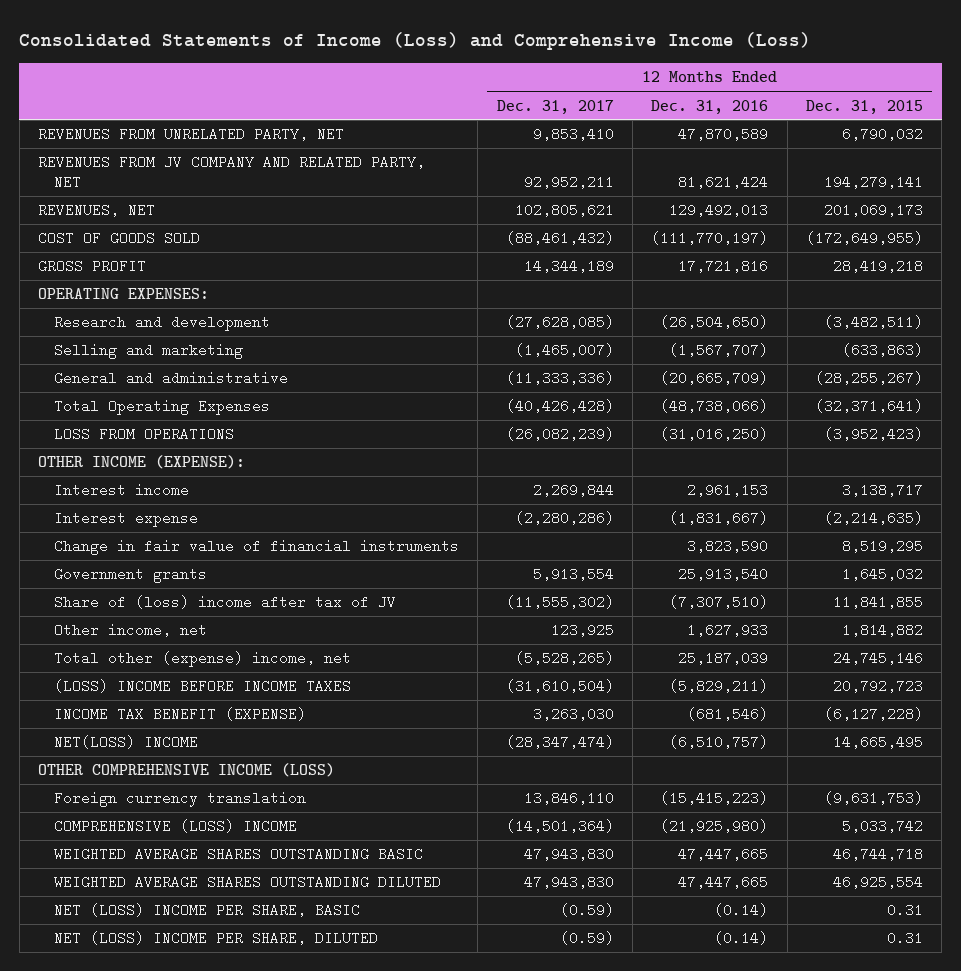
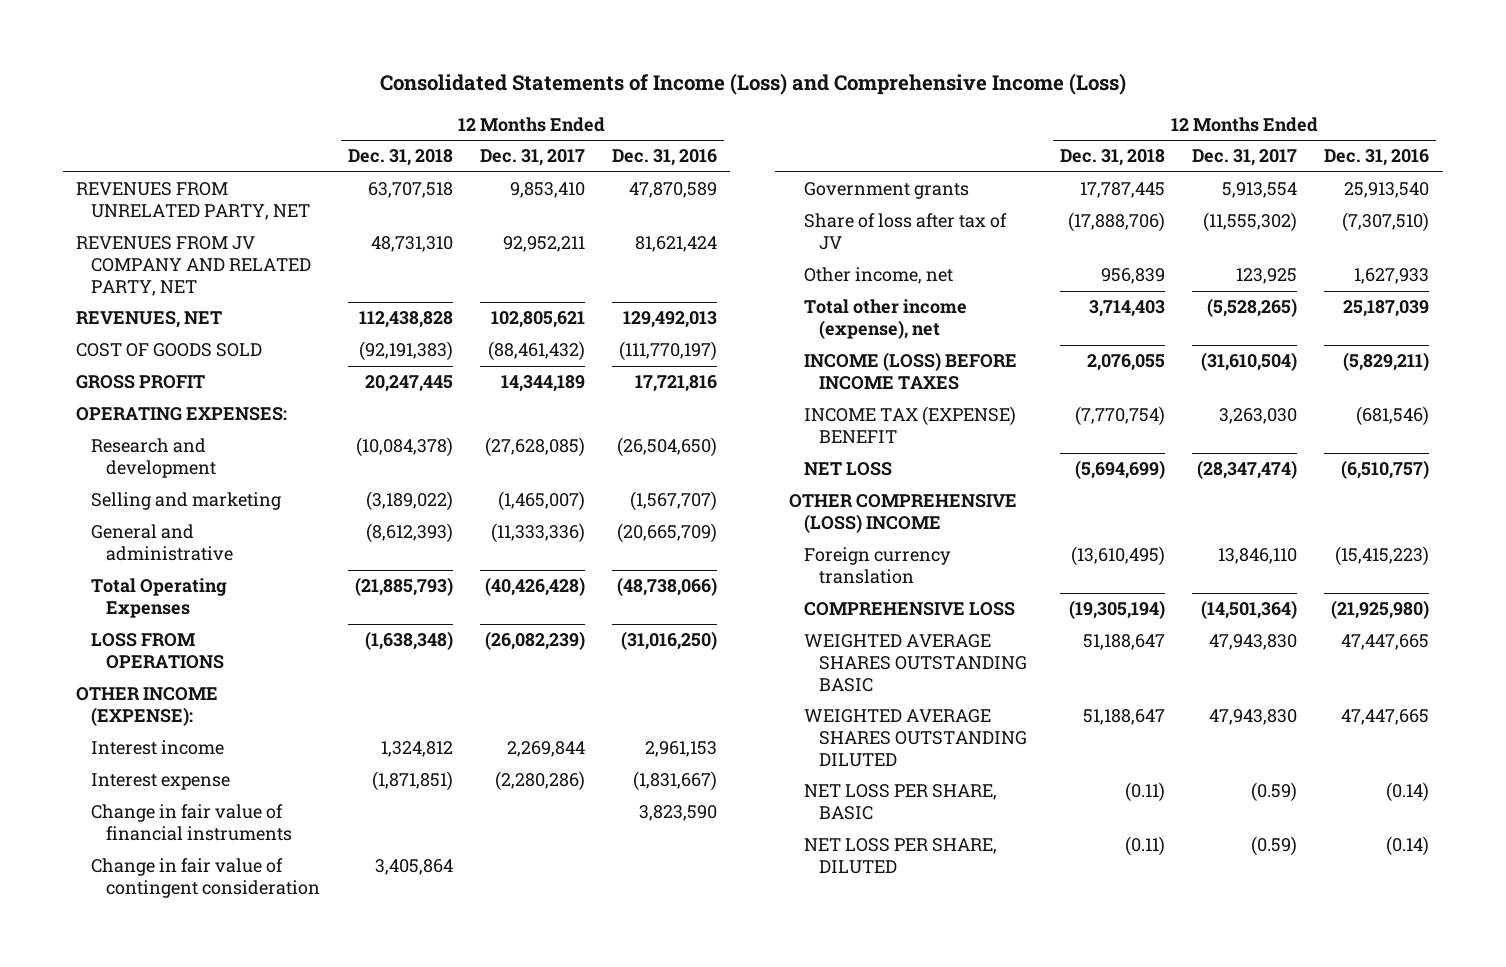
[805,99,923,114] Dec. 31, 2015 -> none
none -> [347,149,453,167] Dec. 31, 2018
none -> [91,858,321,898] Change in fair value of contingent consideration
[53,595,396,610] Share of (loss) income after tax of JV -> [803,213,1007,250] Share of loss after tax of JV
[53,651,351,668] Total other (expense) income, net -> [803,299,967,339] Total other income (expense), net
[53,679,351,694] (LOSS) INCOME BEFORE INCOME TAXES -> [803,352,1017,390] INCOME (LOSS) BEFORE INCOME TAXES
[53,707,306,722] INCOME TAX BENEFIT (EXPENSE) -> [803,406,1016,443] INCOME TAX (EXPENSE) BENEFIT
[53,735,198,750] NET(LOSS) INCOME -> [803,462,892,477] NET LOSS
[38,763,336,778] OTHER COMPREHENSIVE INCOME (LOSS) -> [788,494,1017,533] OTHER COMPREHENSIVE (LOSS) INCOME
[53,819,297,834] COMPREHENSIVE (LOSS) INCOME -> [803,602,1015,617] COMPREHENSIVE LOSS
[53,903,360,918] NET (LOSS) INCOME PER SHARE, BASIC -> [803,784,997,820] NET LOSS PER SHARE, BASIC
[53,931,378,946] NET (LOSS) INCOME PER SHARE, DILUTED -> [803,838,997,874] NET LOSS PER SHARE, DILUTED

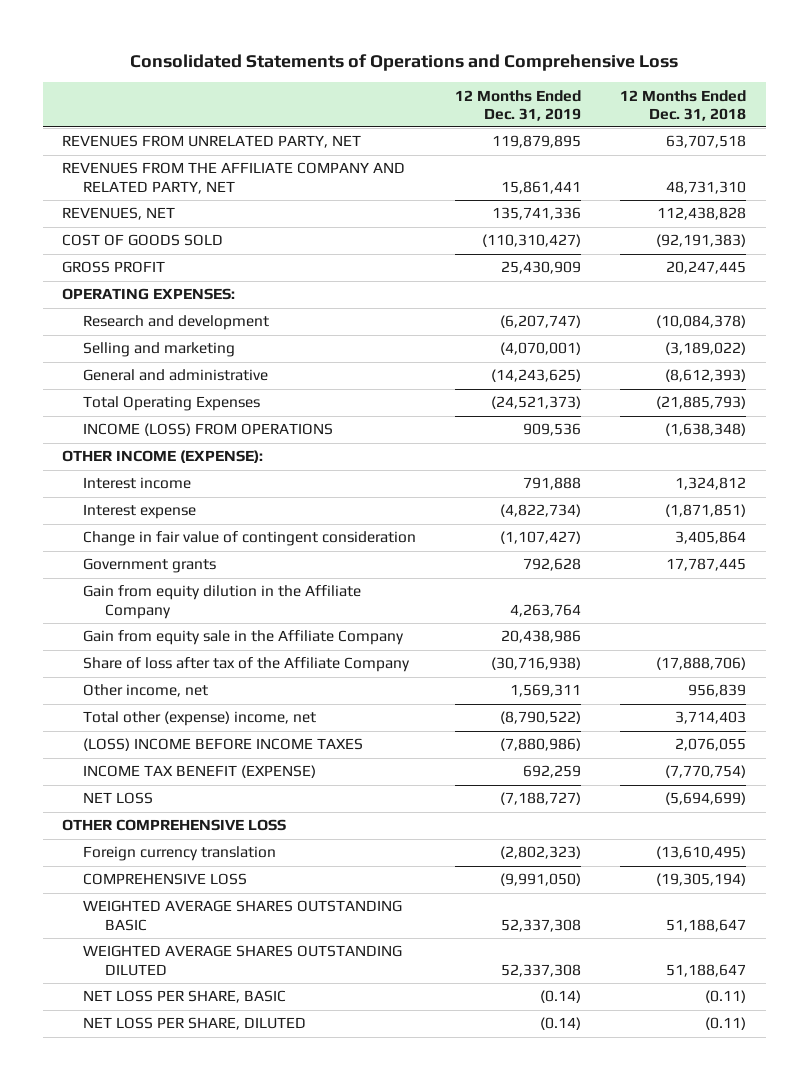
[379,73,1126,96] Consolidated Statements of Income (Loss) and Comprehensive Income (Loss) -> [130,53,679,71] Consolidated Statements of Operations and Comprehensive Loss
[479,149,585,167] Dec. 31, 2017 -> none
[611,149,717,167] Dec. 31, 2016 -> none
none -> [455,89,582,121] 12 Months Ended Dec. 31, 2019
[76,236,312,296] REVENUES FROM JV COMPANY AND RELATED PARTY, NET -> [62,162,406,194] REVENUES FROM THE AFFILIATE COMPANY AND RELATED PARTY, NET
[91,633,225,669] LOSS FROM OPERATIONS -> [83,423,334,437] INCOME (LOSS) FROM OPERATIONS
[91,804,293,841] Change in fair value of financial instruments -> none
none -> [83,585,362,619] Gain from equity dilution in the Affiliate Company
none -> [83,630,405,646] Gain from equity sale in the Affiliate Company
[803,213,1007,250] Share of loss after tax of JV -> [83,657,411,673] Share of loss after tax of the Affiliate Company
[803,299,967,339] Total other income (expense), net -> [83,711,317,727] Total other (expense) income, net
[803,352,1017,390] INCOME (LOSS) BEFORE INCOME TAXES -> [83,738,364,752] (LOSS) INCOME BEFORE INCOME TAXES
[803,406,1016,443] INCOME TAX (EXPENSE) BENEFIT -> [83,765,317,779] INCOME TAX BENEFIT (EXPENSE)
[788,494,1017,533] OTHER COMPREHENSIVE (LOSS) INCOME -> [62,819,287,832] OTHER COMPREHENSIVE LOSS

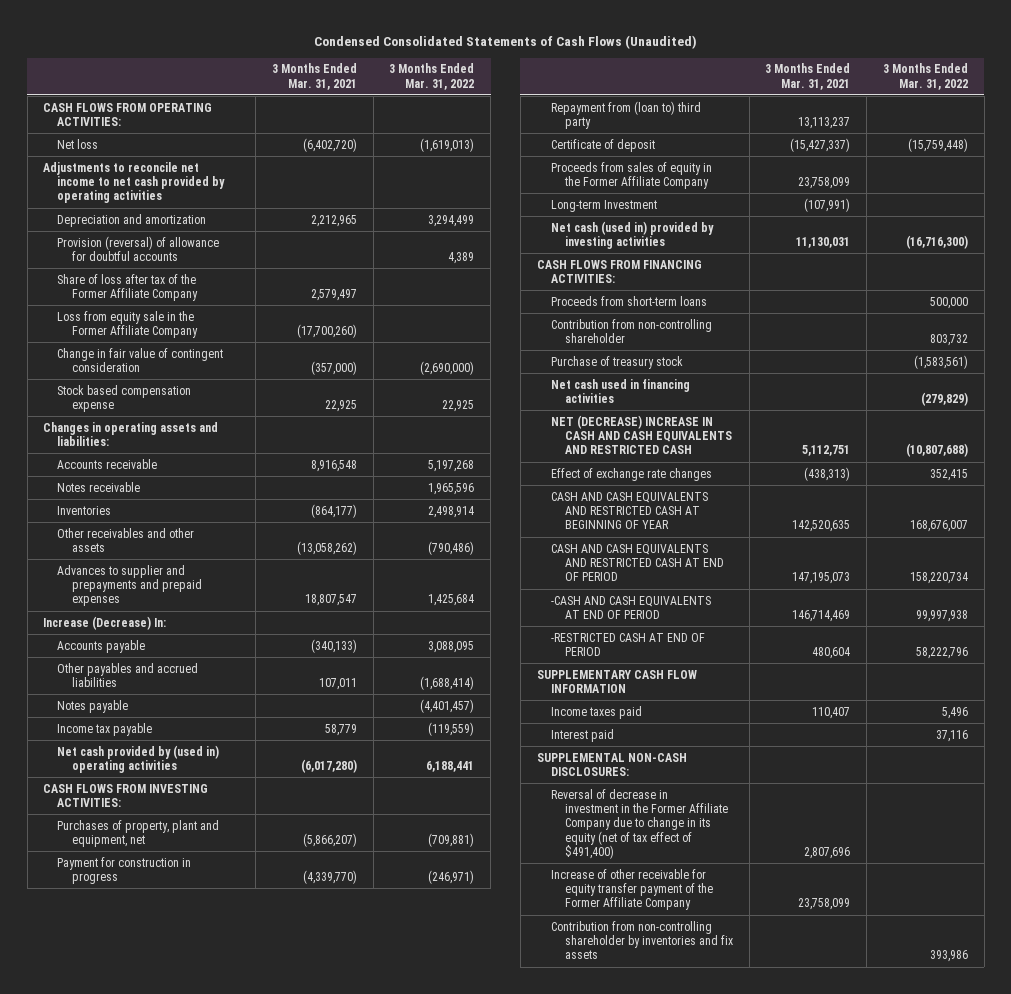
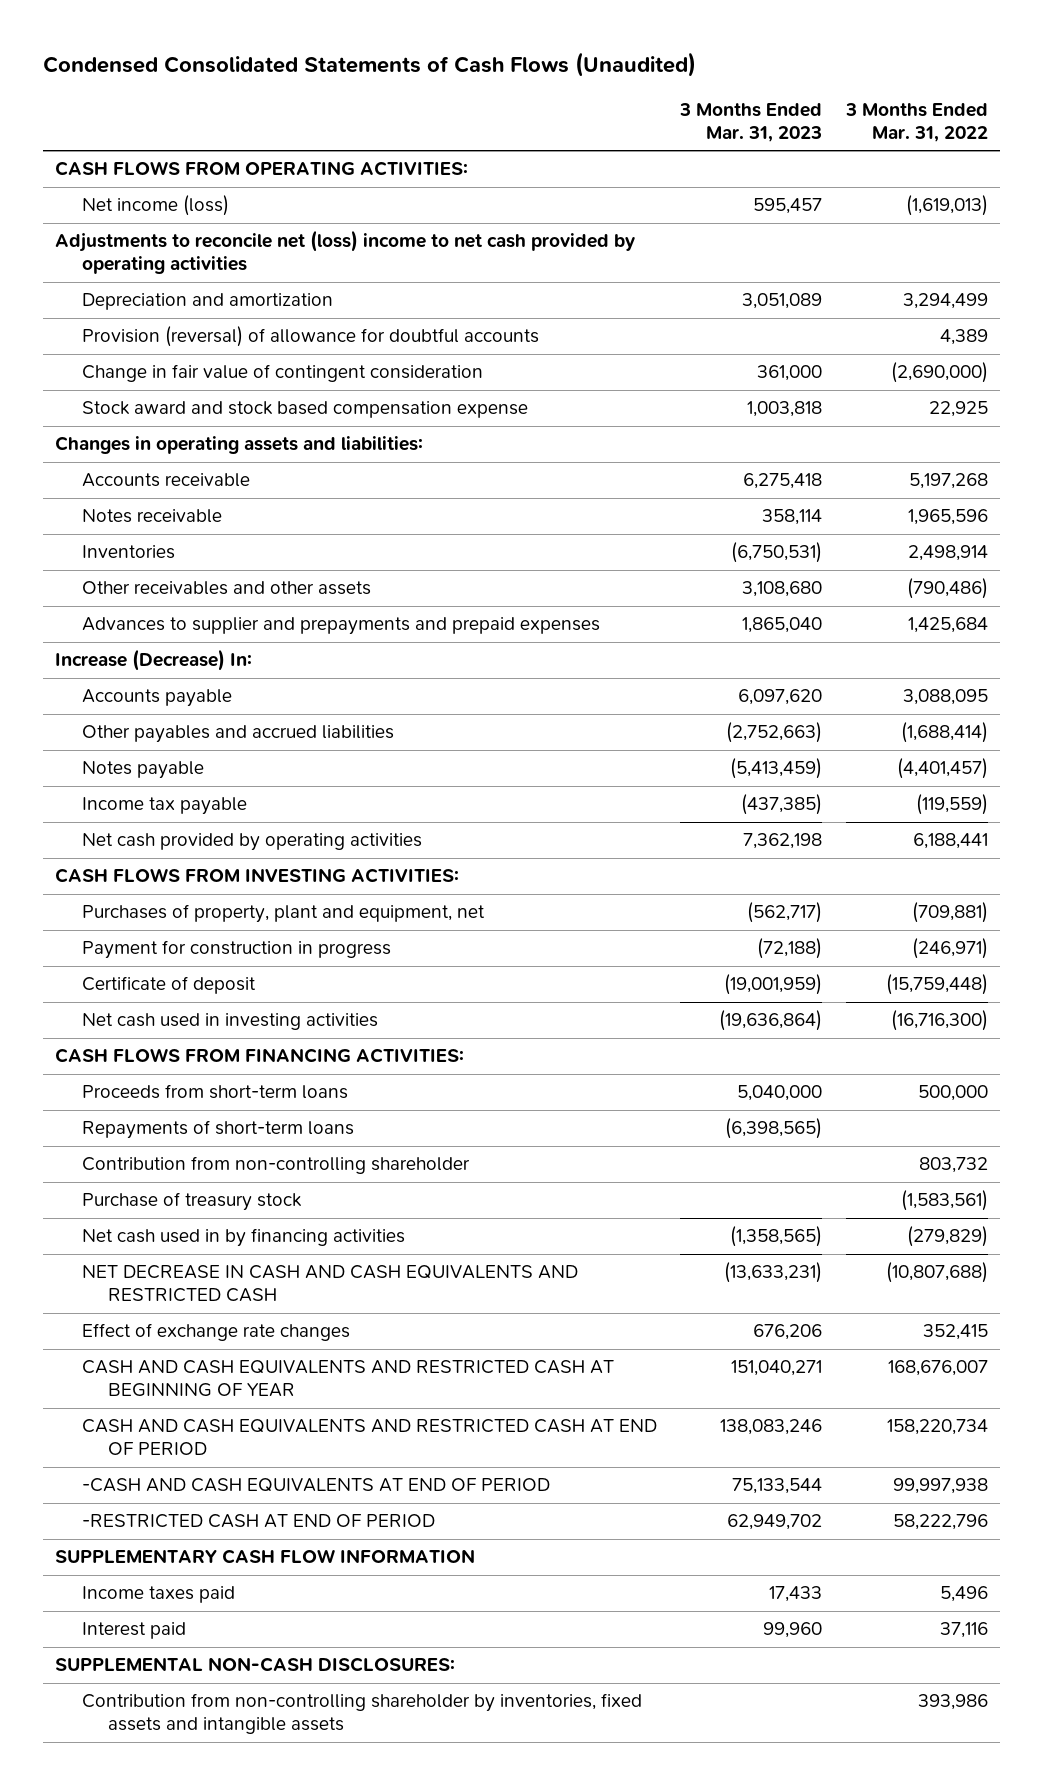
[272,63,358,90] 3 Months Ended Mar. 31, 2021 -> none
none -> [679,102,823,142] 3 Months Ended Mar. 31, 2023
[57,138,99,149] Net loss -> [81,195,229,217] Net income (loss)
[43,161,226,204] Adjustments to reconcile net income to net cash provided by operating activities -> [54,230,635,275] Adjustments to reconcile net (loss) income to net cash provided by operating activities
[57,273,198,302] Share of loss after tax of the Former Affiliate Company -> none
[57,310,198,339] Loss from equity sale in the Former Affiliate Company -> none
[57,384,192,413] Stock based compensation expense -> [81,401,528,419] Stock award and stock based compensation expense
[57,744,220,774] Net cash provided by (used in) operating activities -> [81,833,422,852] Net cash provided by operating activities
[550,100,701,130] Repayment from (loan to) third party -> none
[550,161,712,190] Proceeds from sales of equity in the Former Affiliate Company -> none
[550,199,657,212] Long-term Investment -> none
[550,220,714,250] Net cash (used in) provided by investing activities -> [81,1013,378,1031] Net cash used in investing activities
none -> [81,1120,354,1140] Repayments of short-term loans
[550,378,690,404] Net cash used in financing activities -> [81,1228,405,1248] Net cash used in by financing activities
[550,414,732,455] NET (DECREASE) INCREASE IN CASH AND CASH EQUIVALENTS AND RESTRICTED CASH -> [81,1265,578,1303] NET DECREASE IN CASH AND CASH EQUIVALENTS AND RESTRICTED CASH
[550,788,728,860] Reversal of decrease in investment in the Former Affiliate Company due to change in its equity (net of tax effect of $491,400) -> none
[550,868,713,911] Increase of other receivable for equity transfer payment of the Former Affiliate Company -> none
[550,920,733,960] Contribution from non-controlling shareholder by inventories and fix assets -> [81,1693,642,1735] Contribution from non-controlling shareholder by inventories, fixed assets and intangible assets

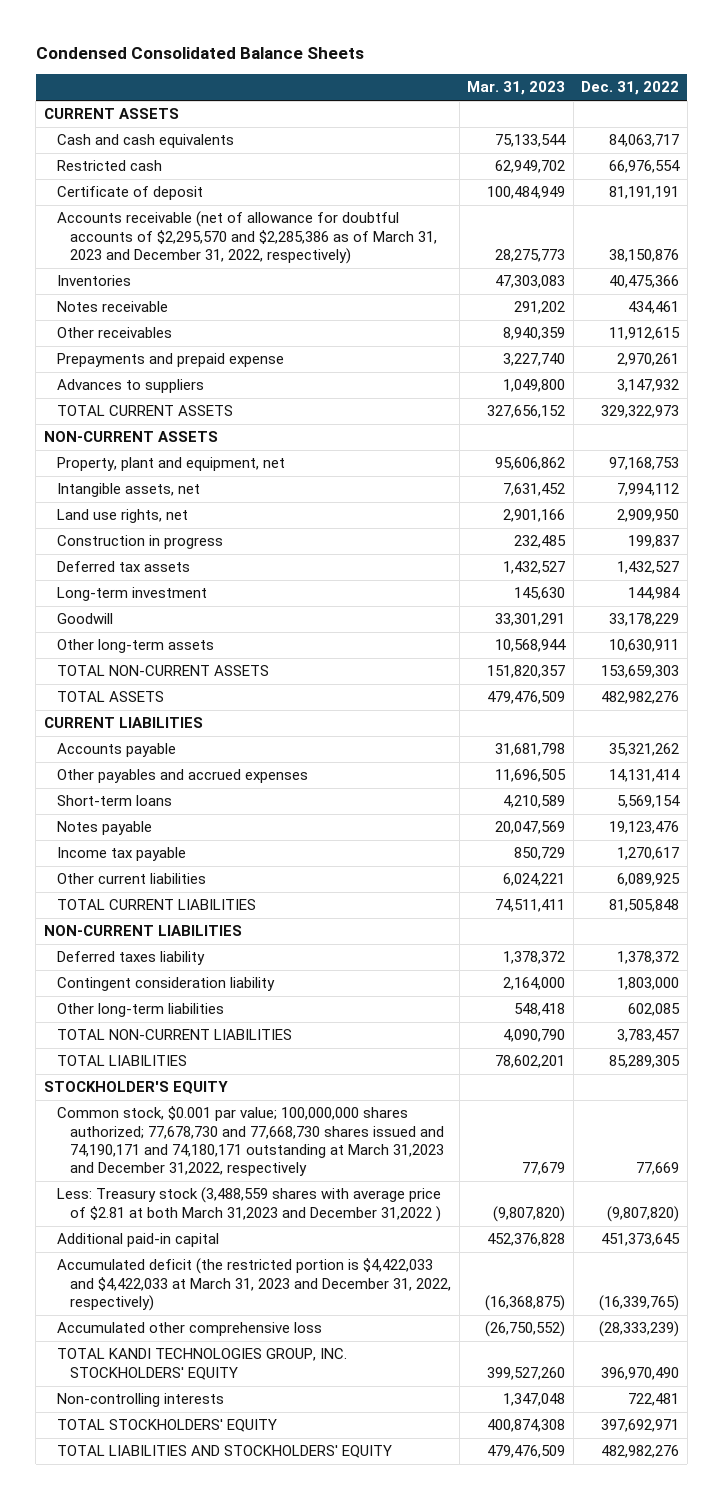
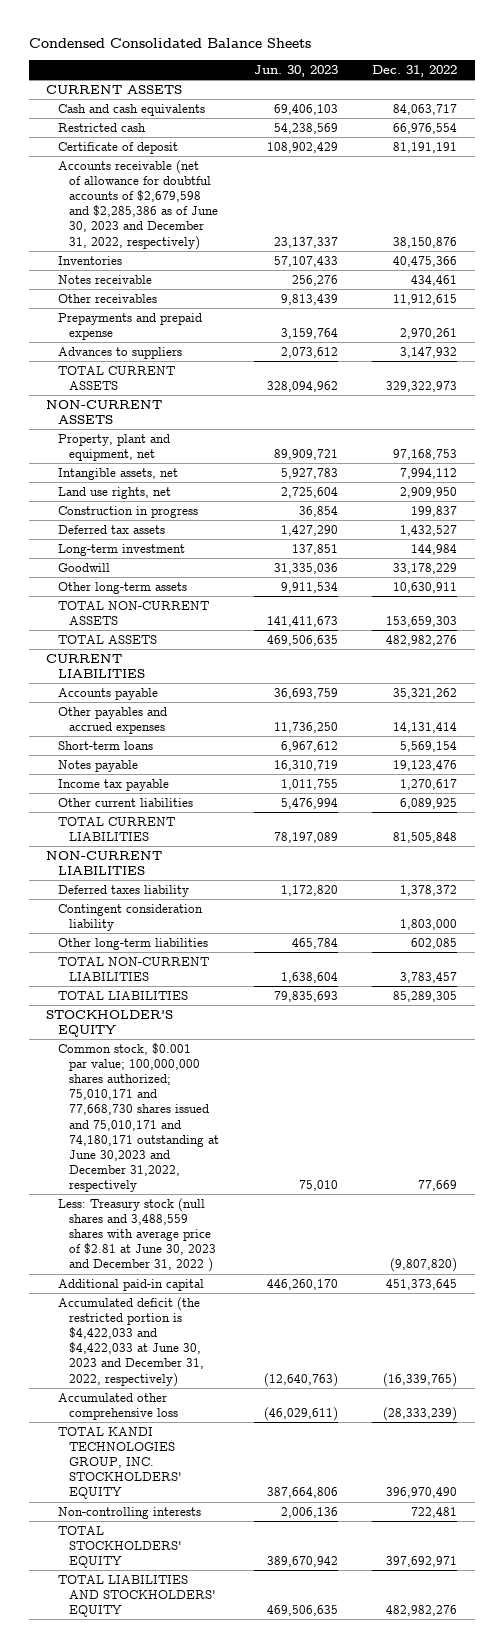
[467,81,566,96] Mar. 31, 2023 -> none
none -> [253,65,338,78] Jun. 30, 2023
[57,211,438,265] Accounts receivable (net of allowance for doubtful accounts of $2,295,570 and $2,285,386 as of March 31, 2023 and December 31, 2022, respectively) -> [57,159,219,250] Accounts receivable (net of allowance for doubtful accounts of $2,679,598 and $2,285,386 as of June 30, 2023 and December 31, 2022, respectively)
[57,1106,445,1177] Common stock, $0.001 par value; 100,000,000 shares authorized; 77,678,730 and 77,668,730 shares issued and 74,190,171 and 74,180,171 outstanding at March 31,2023 and December 31,2022, respectively -> [57,1042,220,1193] Common stock, $0.001 par value; 100,000,000 shares authorized; 75,010,171 and 77,668,730 shares issued and 75,010,171 and 74,180,171 outstanding at June 30,2023 and December 31,2022, respectively
[57,1187,442,1222] Less: Treasury stock (3,488,559 shares with average price of $2.81 at both March 31,2023 and December 31,2022 ) -> [57,1197,217,1273] Less: Treasury stock (null shares and 3,488,559 shares with average price of $2.81 at June 30, 2023 and December 31, 2022 )
[57,1258,452,1312] Accumulated deficit (the restricted portion is $4,422,033 and $4,422,033 at March 31, 2023 and December 31, 2022, respectively) -> [57,1296,205,1387] Accumulated deficit (the restricted portion is $4,422,033 and $4,422,033 at June 30, 2023 and December 31, 2022, respectively)

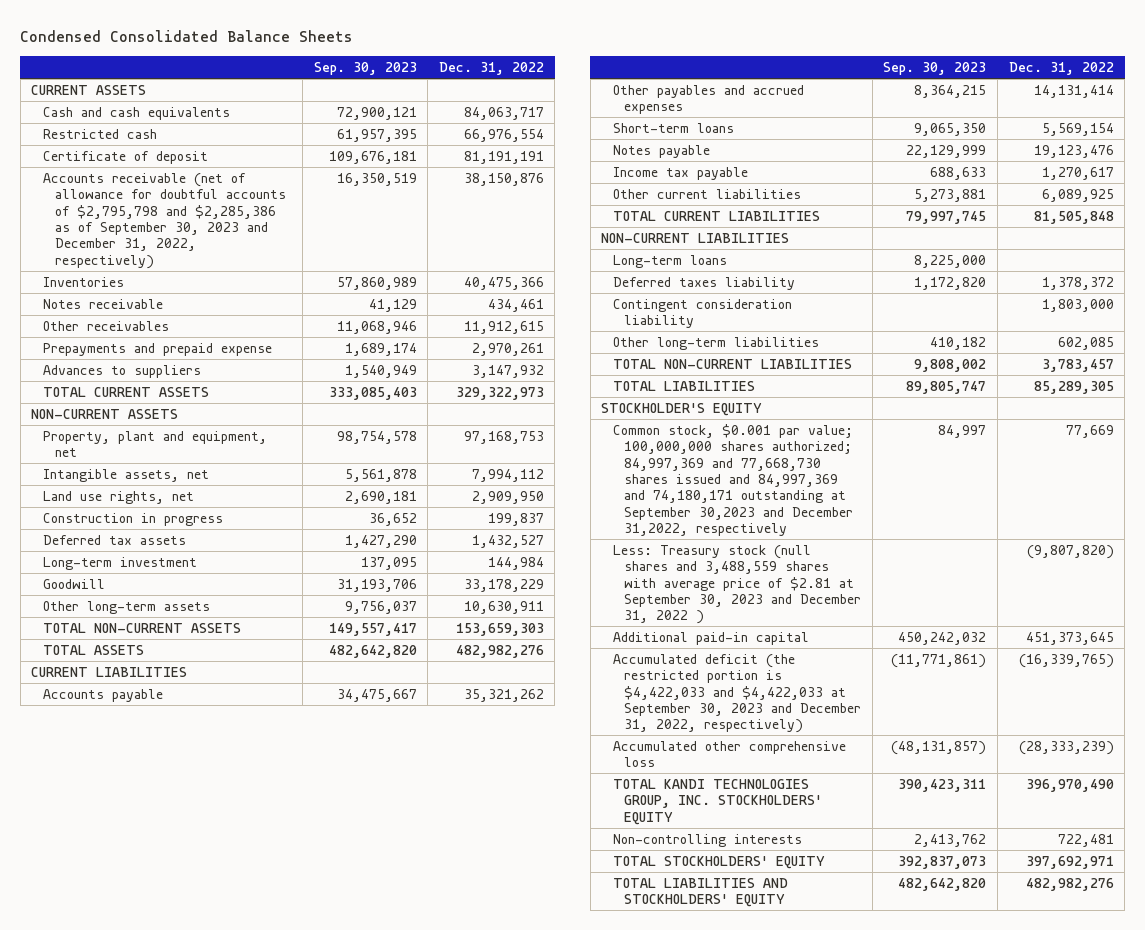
[253,65,338,78] Jun. 30, 2023 -> none
none -> [313,61,417,75] Sep. 30, 2023
[57,159,219,250] Accounts receivable (net of allowance for doubtful accounts of $2,679,598 and $2,285,386 as of June 30, 2023 and December 31, 2022, respectively) -> [42,172,286,269] Accounts receivable (net of allowance for doubtful accounts of $2,795,798 and $2,285,386 as of September 30, 2023 and December 31, 2022, respectively)
none -> [612,254,727,268] Long-term loans
[57,1042,220,1193] Common stock, $0.001 par value; 100,000,000 shares authorized; 75,010,171 and 77,668,730 shares issued and 75,010,171 and 74,180,171 outstanding at June 30,2023 and December 31,2022, respectively -> [612,423,854,536] Common stock, $0.001 par value; 100,000,000 shares authorized; 84,997,369 and 77,668,730 shares issued and 84,997,369 and 74,180,171 outstanding at September 30,2023 and December 31,2022, respectively
[57,1197,217,1273] Less: Treasury stock (null shares and 3,488,559 shares with average price of $2.81 at June 30, 2023 and December 31, 2022 ) -> [612,544,862,625] Less: Treasury stock (null shares and 3,488,559 shares with average price of $2.81 at September 30, 2023 and December 31, 2022 )
[57,1296,205,1387] Accumulated deficit (the restricted portion is $4,422,033 and $4,422,033 at June 30, 2023 and December 31, 2022, respectively) -> [612,653,862,734] Accumulated deficit (the restricted portion is $4,422,033 and $4,422,033 at September 30, 2023 and December 31, 2022, respectively)

